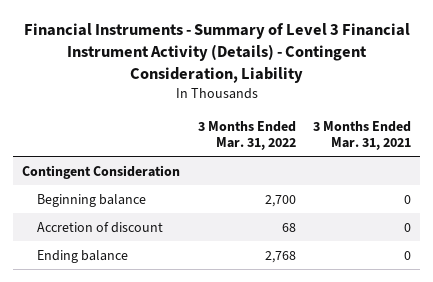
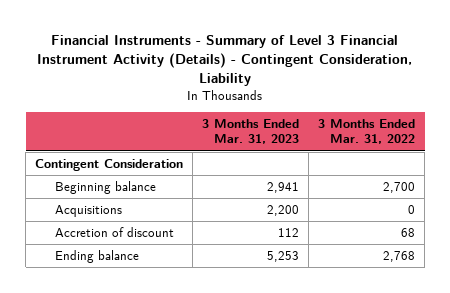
[313,120,412,151] 3 Months Ended Mar. 31, 2021 -> none
none -> [202,118,300,145] 3 Months Ended Mar. 31, 2023
none -> [54,204,122,217] Acquisitions

